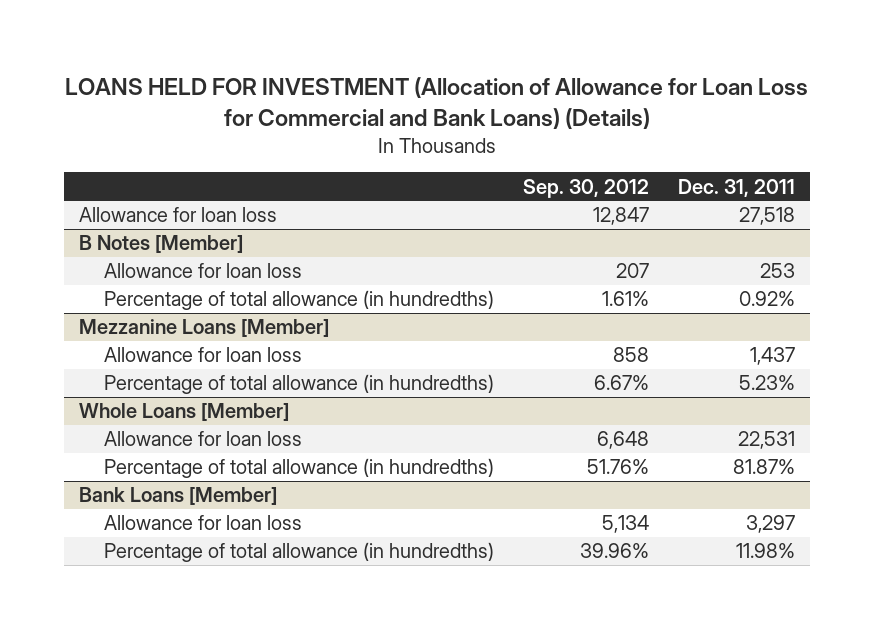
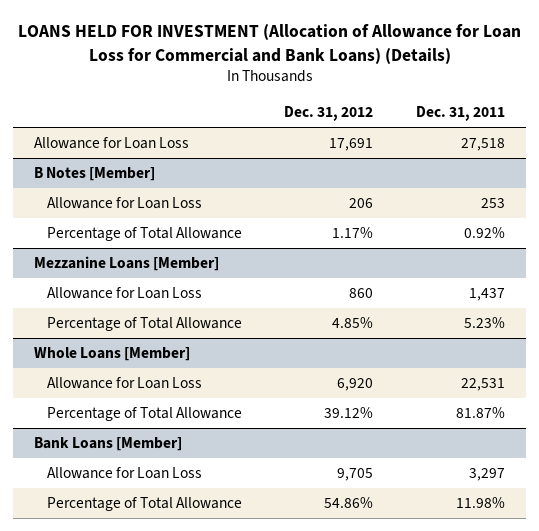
[523,178,650,198] Sep. 30, 2012 -> none
none -> [284,105,374,121] Dec. 31, 2012
[78,207,277,223] Allowance for loan loss -> [34,137,190,150] Allowance for Loan Loss
[104,263,303,279] Allowance for loan loss -> [46,197,202,210] Allowance for Loan Loss
[104,290,495,311] Percentage of total allowance (in hundredths) -> [46,227,242,242] Percentage of Total Allowance
[104,347,303,363] Allowance for loan loss -> [46,287,202,300] Allowance for Loan Loss
[104,374,495,395] Percentage of total allowance (in hundredths) -> [46,317,242,332] Percentage of Total Allowance
[104,431,303,447] Allowance for loan loss -> [46,377,202,390] Allowance for Loan Loss
[104,458,495,479] Percentage of total allowance (in hundredths) -> [46,407,242,422] Percentage of Total Allowance
[104,515,303,531] Allowance for loan loss -> [46,467,202,480] Allowance for Loan Loss
[104,542,495,563] Percentage of total allowance (in hundredths) -> [46,497,242,512] Percentage of Total Allowance

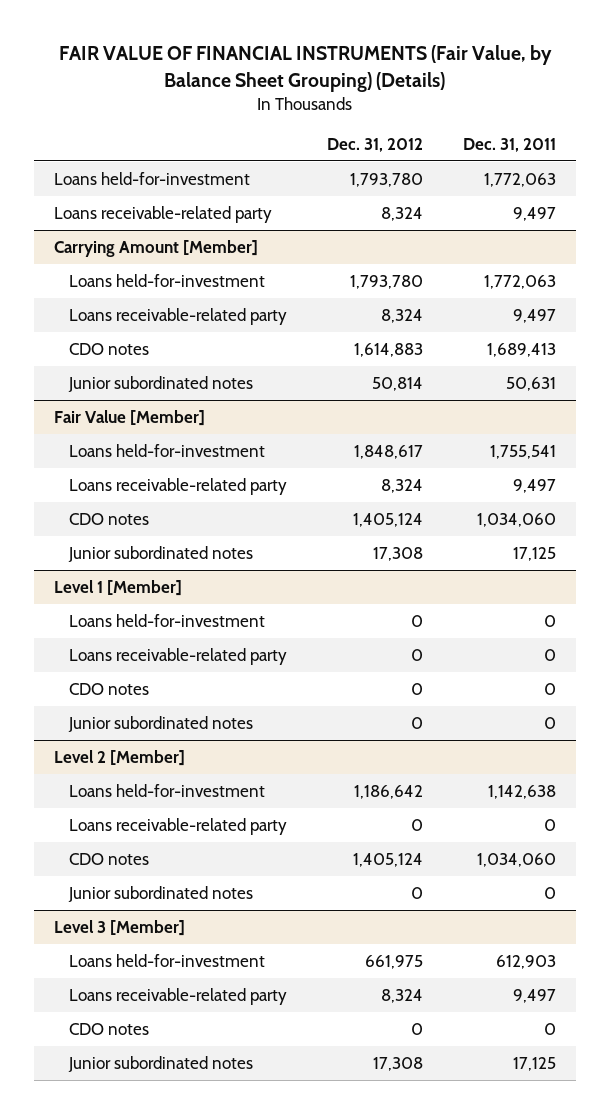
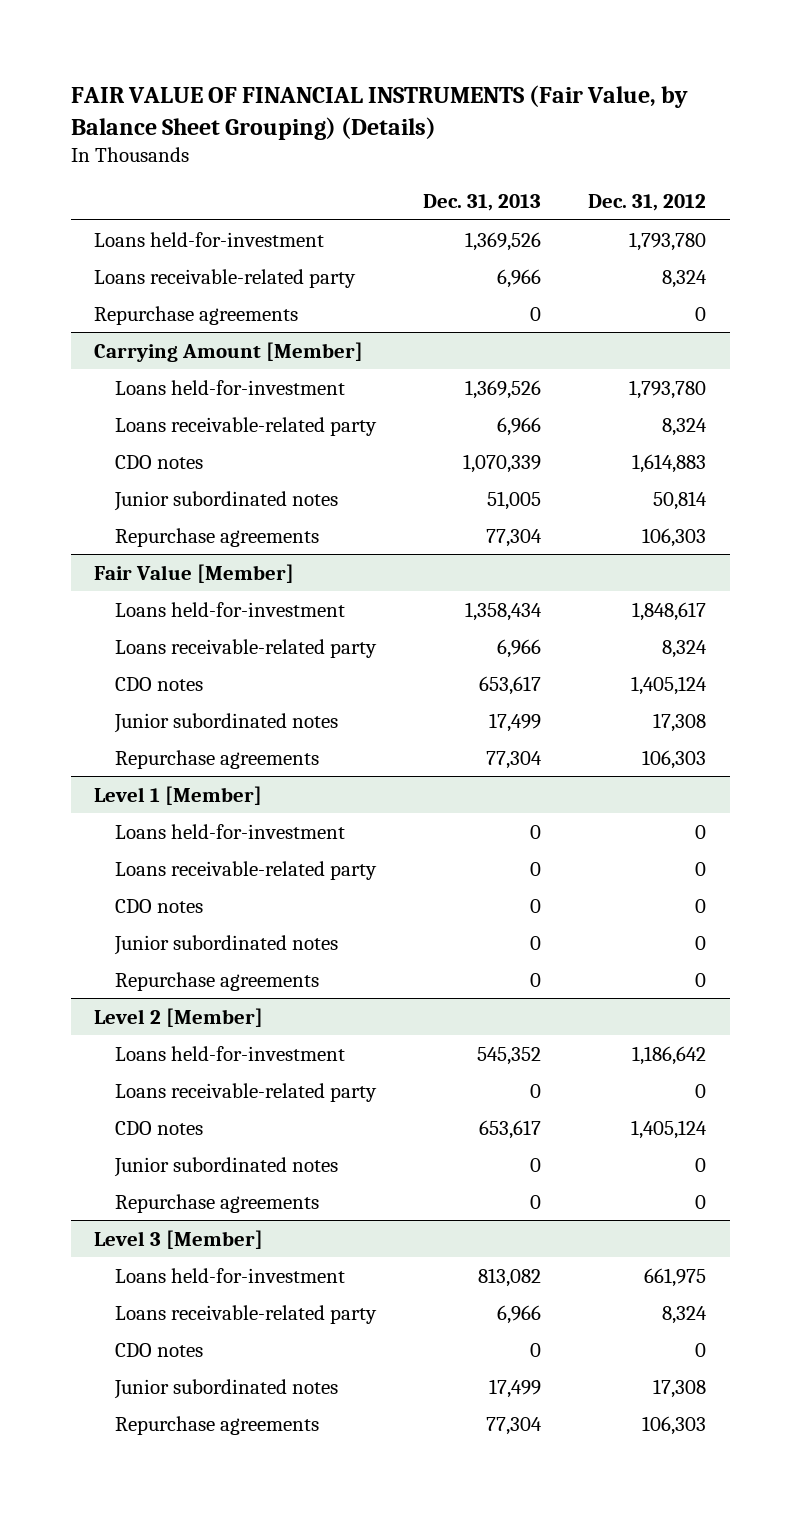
[462,137,556,152] Dec. 31, 2011 -> none
none -> [423,194,542,212] Dec. 31, 2013
none -> [94,305,299,325] Repurchase agreements
none -> [114,527,319,547] Repurchase agreements
none -> [114,749,319,769] Repurchase agreements
none -> [114,971,319,991] Repurchase agreements
none -> [114,1193,319,1213] Repurchase agreements
none -> [114,1415,319,1435] Repurchase agreements

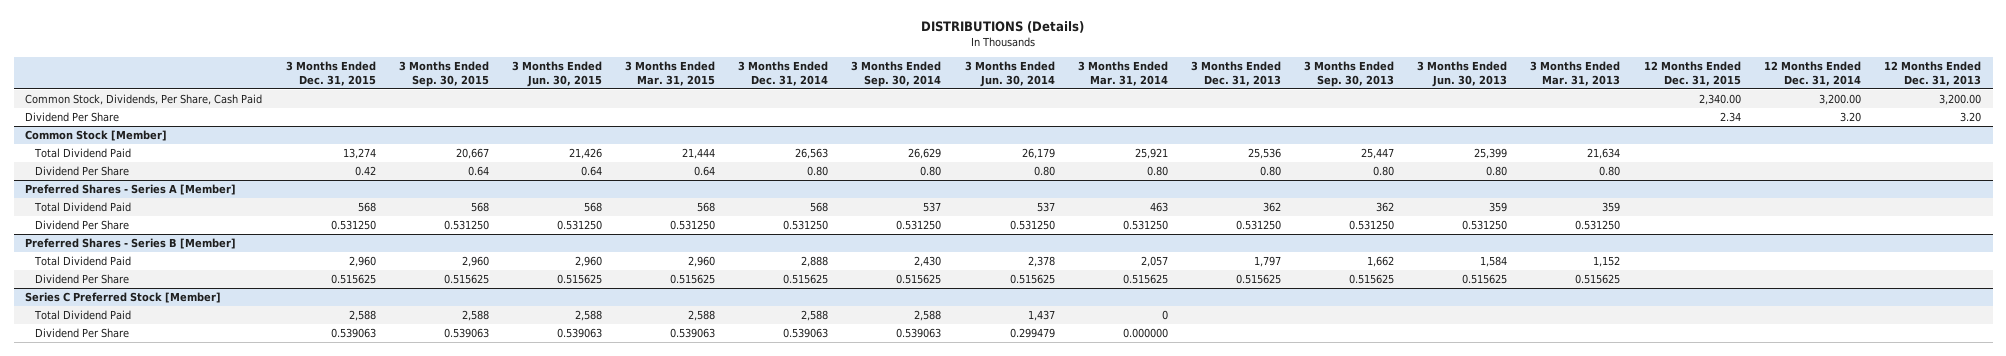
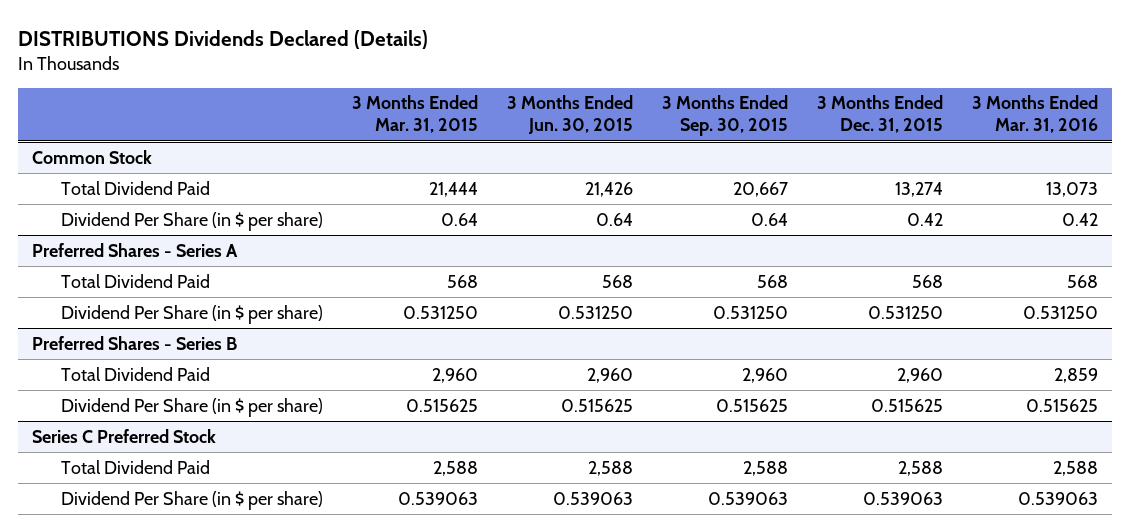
[921,20,1085,33] DISTRIBUTIONS (Details) -> [17,29,428,49] DISTRIBUTIONS Dividends Declared (Details)
[738,60,829,86] 3 Months Ended Dec. 31, 2014 -> none
[851,60,942,87] 3 Months Ended Sep. 30, 2014 -> none
[964,60,1055,87] 3 Months Ended Jun. 30, 2014 -> none
[1077,60,1168,86] 3 Months Ended Mar. 31, 2014 -> none
[1190,60,1281,86] 3 Months Ended Dec. 31, 2013 -> none
[1304,60,1395,87] 3 Months Ended Sep. 30, 2013 -> none
[1417,60,1508,87] 3 Months Ended Jun. 30, 2013 -> none
[1530,60,1621,86] 3 Months Ended Mar. 31, 2013 -> none
[1643,60,1741,86] 12 Months Ended Dec. 31, 2015 -> none
[1763,60,1861,86] 12 Months Ended Dec. 31, 2014 -> none
[1883,60,1981,86] 12 Months Ended Dec. 31, 2013 -> none
none -> [971,95,1098,134] 3 Months Ended Mar. 31, 2016
[25,94,263,106] Common Stock, Dividends, Per Share, Cash Paid -> none
[25,112,120,123] Dividend Per Share -> none
[25,130,168,142] Common Stock [Member] -> [32,149,153,164] Common Stock
[34,166,129,177] Dividend Per Share -> [60,211,323,231] Dividend Per Share (in $ per share)
[25,184,237,196] Preferred Shares - Series A [Member] -> [32,242,239,257] Preferred Shares - Series A
[34,220,129,231] Dividend Per Share -> [60,304,323,324] Dividend Per Share (in $ per share)
[25,238,237,250] Preferred Shares - Series B [Member] -> [32,335,238,350] Preferred Shares - Series B
[34,274,129,285] Dividend Per Share -> [60,397,323,417] Dividend Per Share (in $ per share)
[25,292,222,304] Series C Preferred Stock [Member] -> [32,428,217,443] Series C Preferred Stock
[34,328,129,339] Dividend Per Share -> [60,490,323,510] Dividend Per Share (in $ per share)

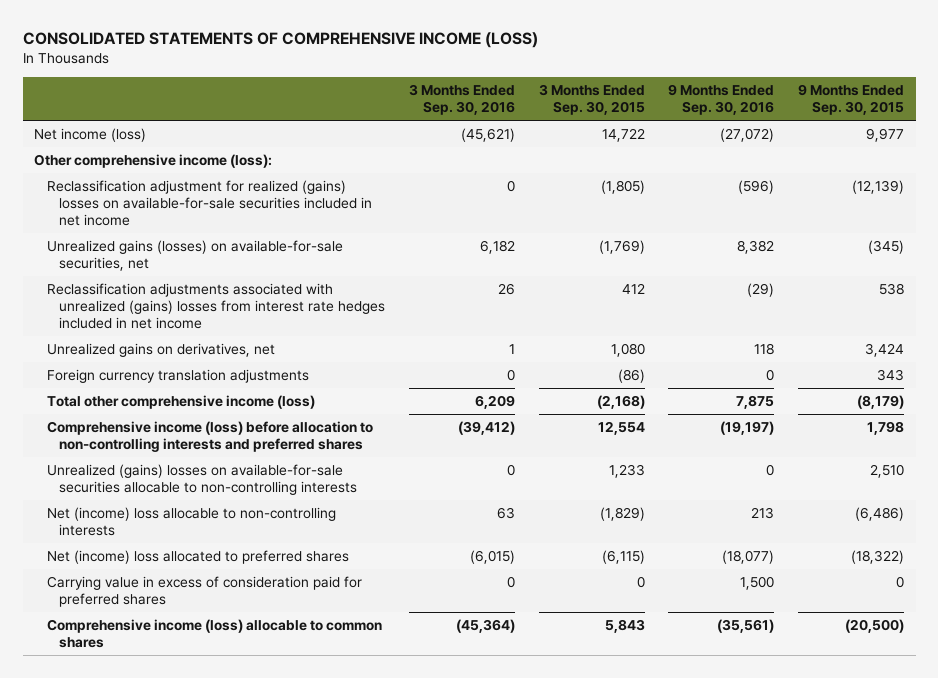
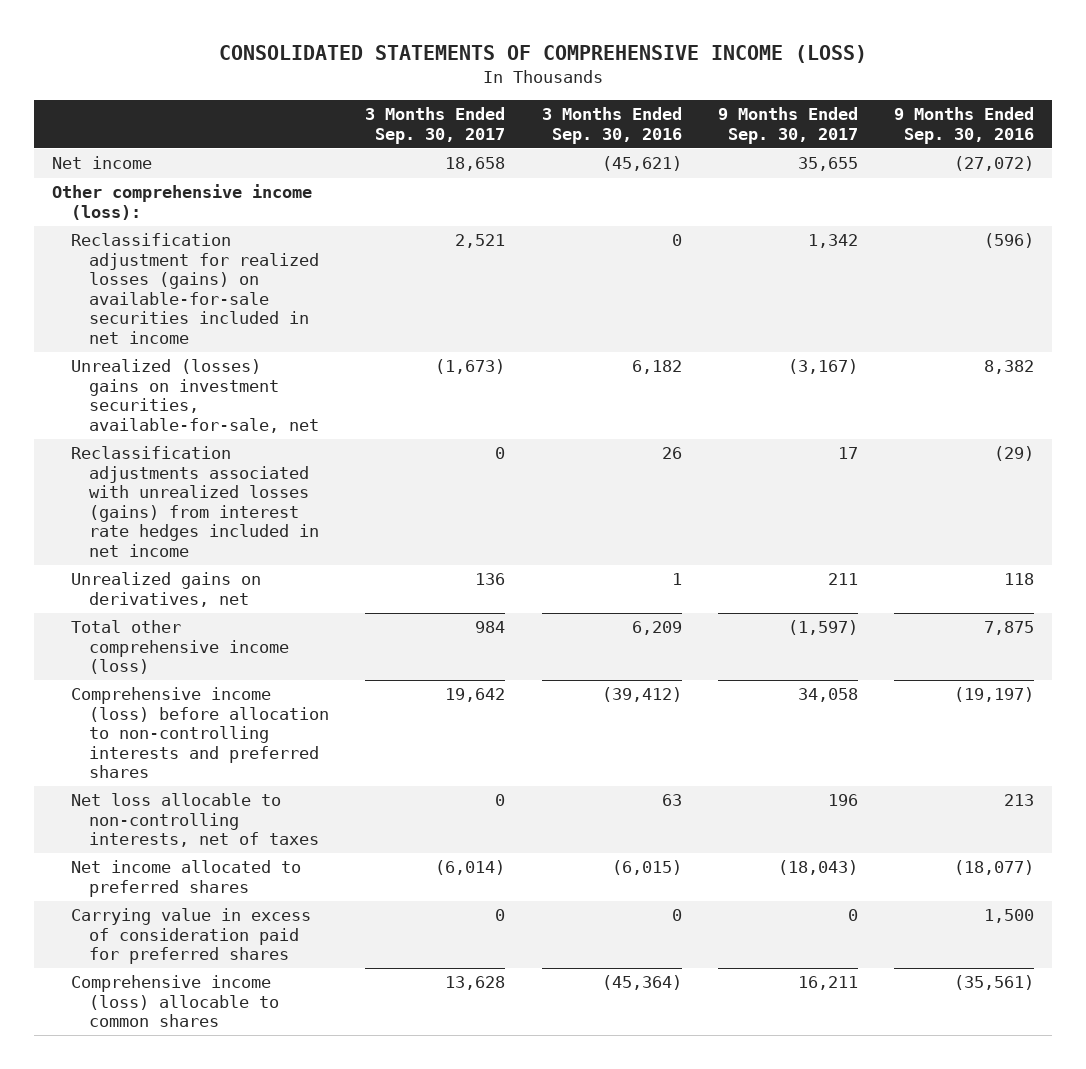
[538,84,645,116] 3 Months Ended Sep. 30, 2015 -> none
[797,84,904,116] 9 Months Ended Sep. 30, 2015 -> none
none -> [365,107,506,144] 3 Months Ended Sep. 30, 2017
none -> [717,107,858,144] 9 Months Ended Sep. 30, 2017
[34,128,147,143] Net income (loss) -> [52,156,153,170] Net income
[46,180,373,227] Reclassification adjustment for realized (gains) losses on available-for-sale securities included in net income -> [70,233,320,344] Reclassification adjustment for realized losses (gains) on available-for-sale securities included in net income
[46,240,343,272] Unrealized gains (losses) on available-for-sale securities, net -> [70,359,320,433] Unrealized (losses) gains on investment securities, available-for-sale, net
[46,283,386,330] Reclassification adjustments associated with unrealized (gains) losses from interest rate hedges included in net income -> [70,446,320,557] Reclassification adjustments associated with unrealized losses (gains) from interest rate hedges included in net income
[46,369,309,384] Foreign currency translation adjustments -> none
[46,464,358,496] Unrealized (gains) losses on available-for-sale securities allocable to non-controlling interests -> none
[46,507,336,537] Net (income) loss allocable to non-controlling interests -> [70,793,320,848] Net loss allocable to non-controlling interests, net of taxes
[46,550,349,565] Net (income) loss allocated to preferred shares -> [70,860,301,897] Net income allocated to preferred shares

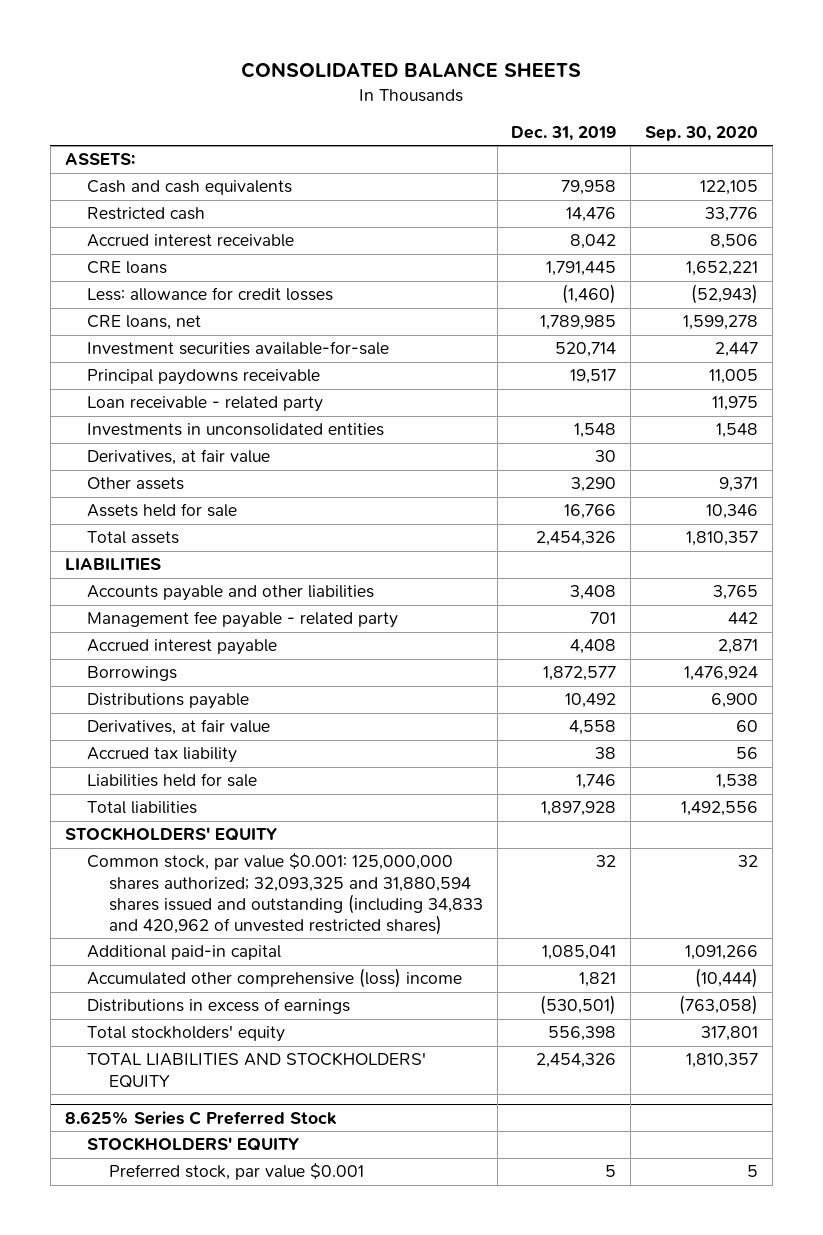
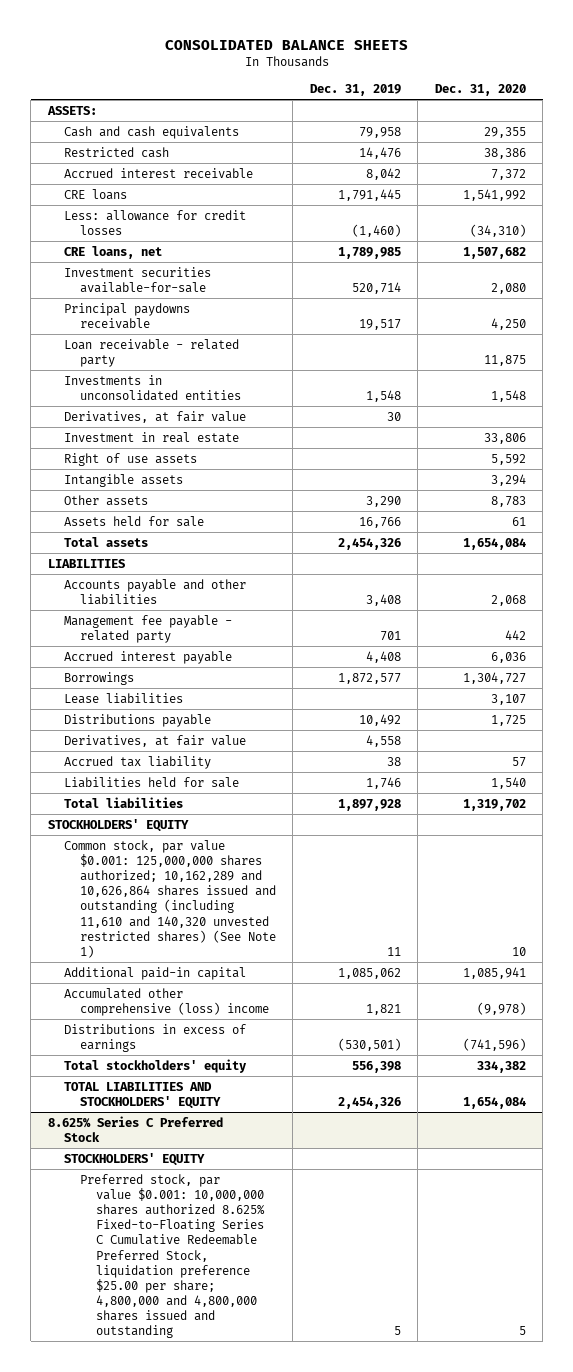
[645,125,759,141] Sep. 30, 2020 -> none
none -> [434,84,526,97] Dec. 31, 2020
none -> [63,431,239,443] Investment in real estate
none -> [63,452,197,466] Right of use assets
none -> [63,473,183,487] Intangible assets
none -> [63,692,183,704] Lease liabilities
[86,853,483,935] Common stock, par value $0.001: 125,000,000 shares authorized; 32,093,325 and 31,880,594 shares issued and outstanding (including 34,833 and 420,962 of unvested restricted shares) -> [63,839,276,958] Common stock, par value $0.001: 125,000,000 shares authorized; 10,162,289 and 10,626,864 shares issued and outstanding (including 11,610 and 140,320 unvested restricted shares) (See Note 1)
[596,855,617,868] 32 -> [386,946,401,956] 11
[542,945,617,961] 1,085,041 -> [337,967,401,979] 1,085,062
[108,1163,364,1181] Preferred stock, par value $0.001 -> [79,1173,265,1339] Preferred stock, par value $0.001: 10,000,000 shares authorized 8.625% Fixed-to-Floating Series C Cumulative Redeemable Preferred Stock, liquidation preference $25.00 per share; 4,800,000 and 4,800,000 shares issued and outstanding

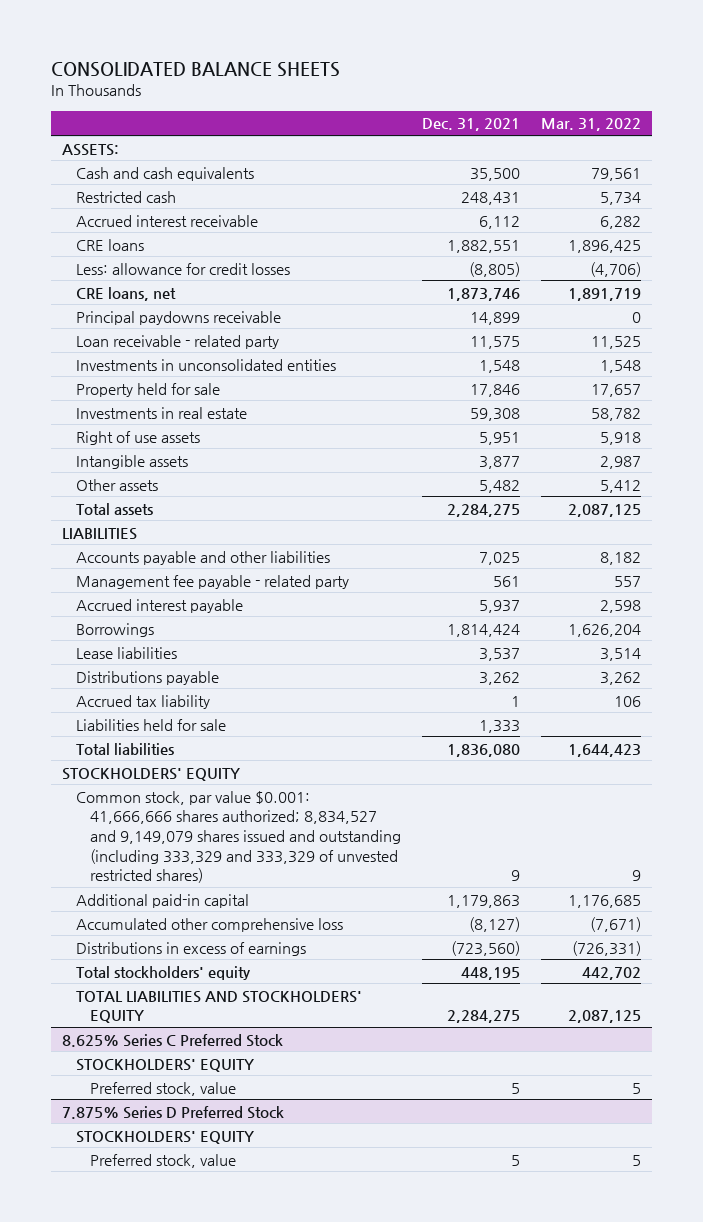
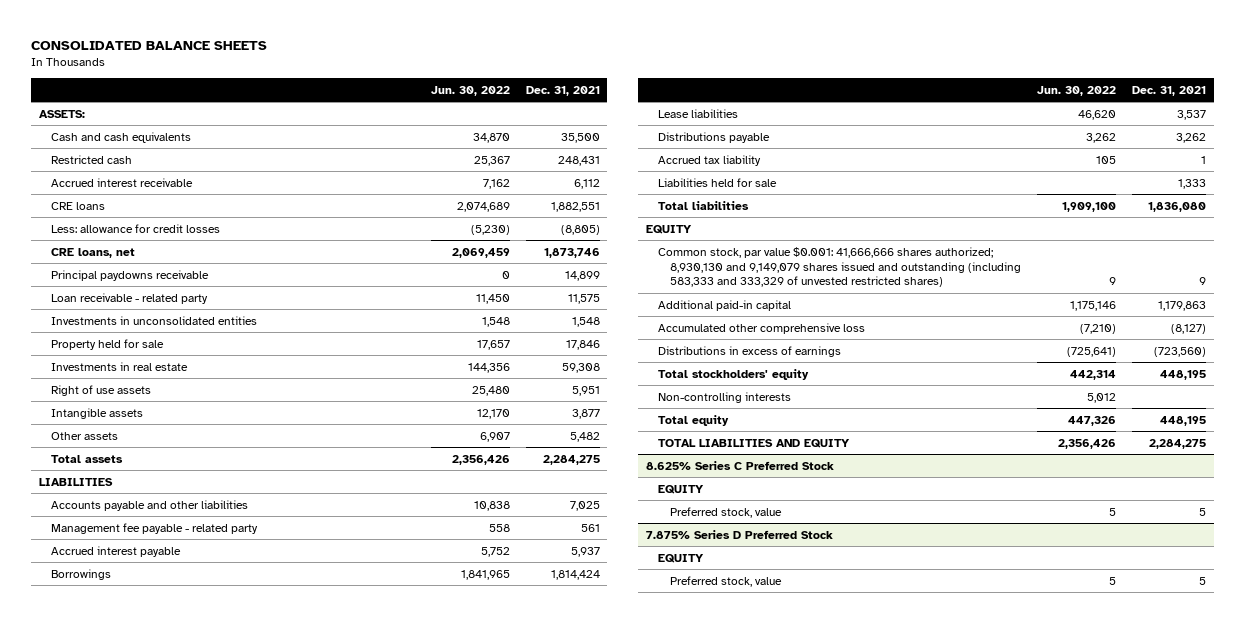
[541,118,642,132] Mar. 31, 2022 -> none
none -> [430,85,510,96] Jun. 30, 2022
[61,767,240,781] STOCKHOLDERS' EQUITY -> [645,224,692,234] EQUITY
[76,790,402,884] Common stock, par value $0.001: 41,666,666 shares authorized; 8,834,527 and 9,149,079 shares issued and outstanding (including 333,329 and 333,329 of unvested restricted shares) -> [657,246,1022,288] Common stock, par value $0.001: 41,666,666 shares authorized; 8,930,130 and 9,149,079 shares issued and outstanding (including 583,333 and 333,329 of unvested restricted shares)
none -> [657,391,791,403] Non-controlling interests
none -> [657,414,729,426] Total equity
[76,990,363,1024] TOTAL LIABILITIES AND STOCKHOLDERS' EQUITY -> [657,438,850,448] TOTAL LIABILITIES AND EQUITY
[76,1058,255,1072] STOCKHOLDERS' EQUITY -> [657,484,704,494] EQUITY
[76,1130,255,1144] STOCKHOLDERS' EQUITY -> [657,553,704,563] EQUITY

